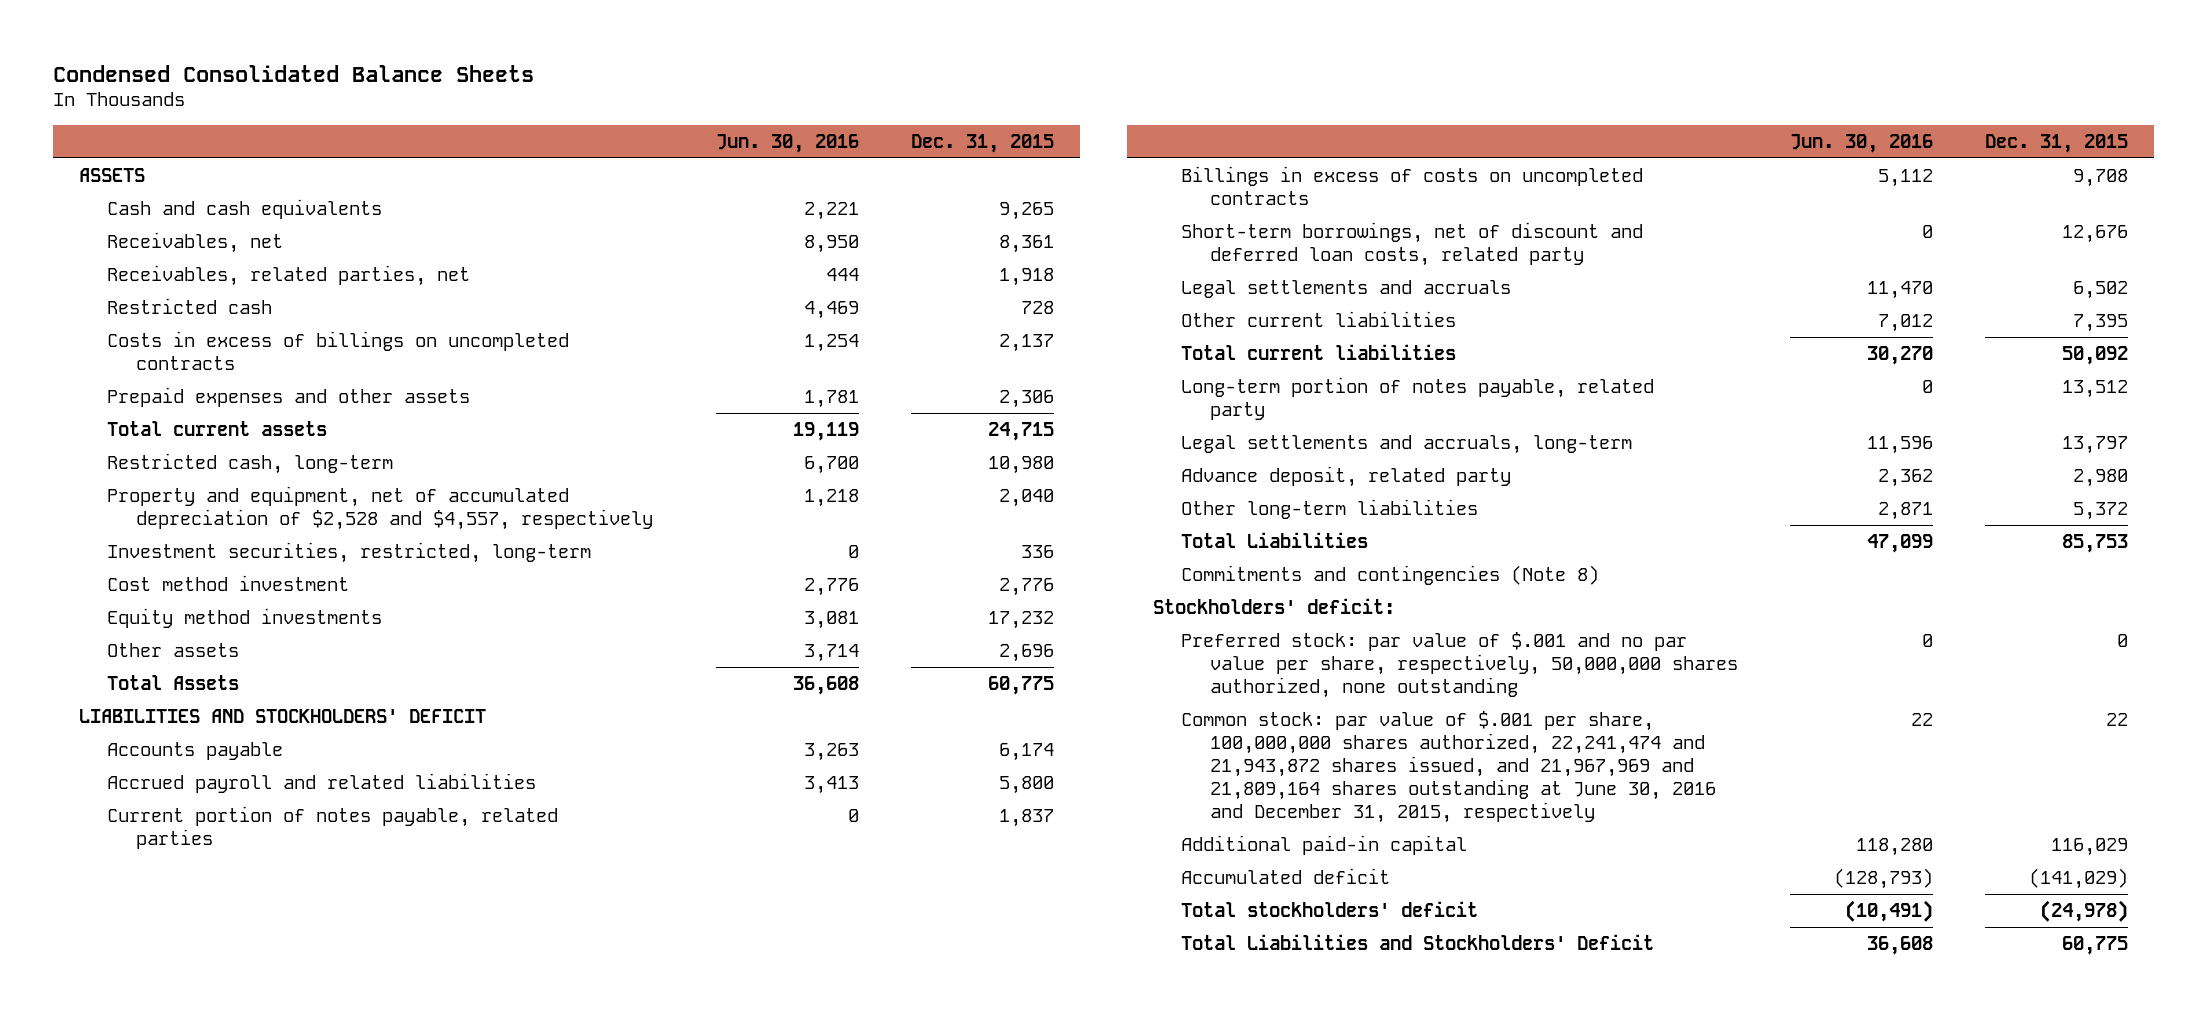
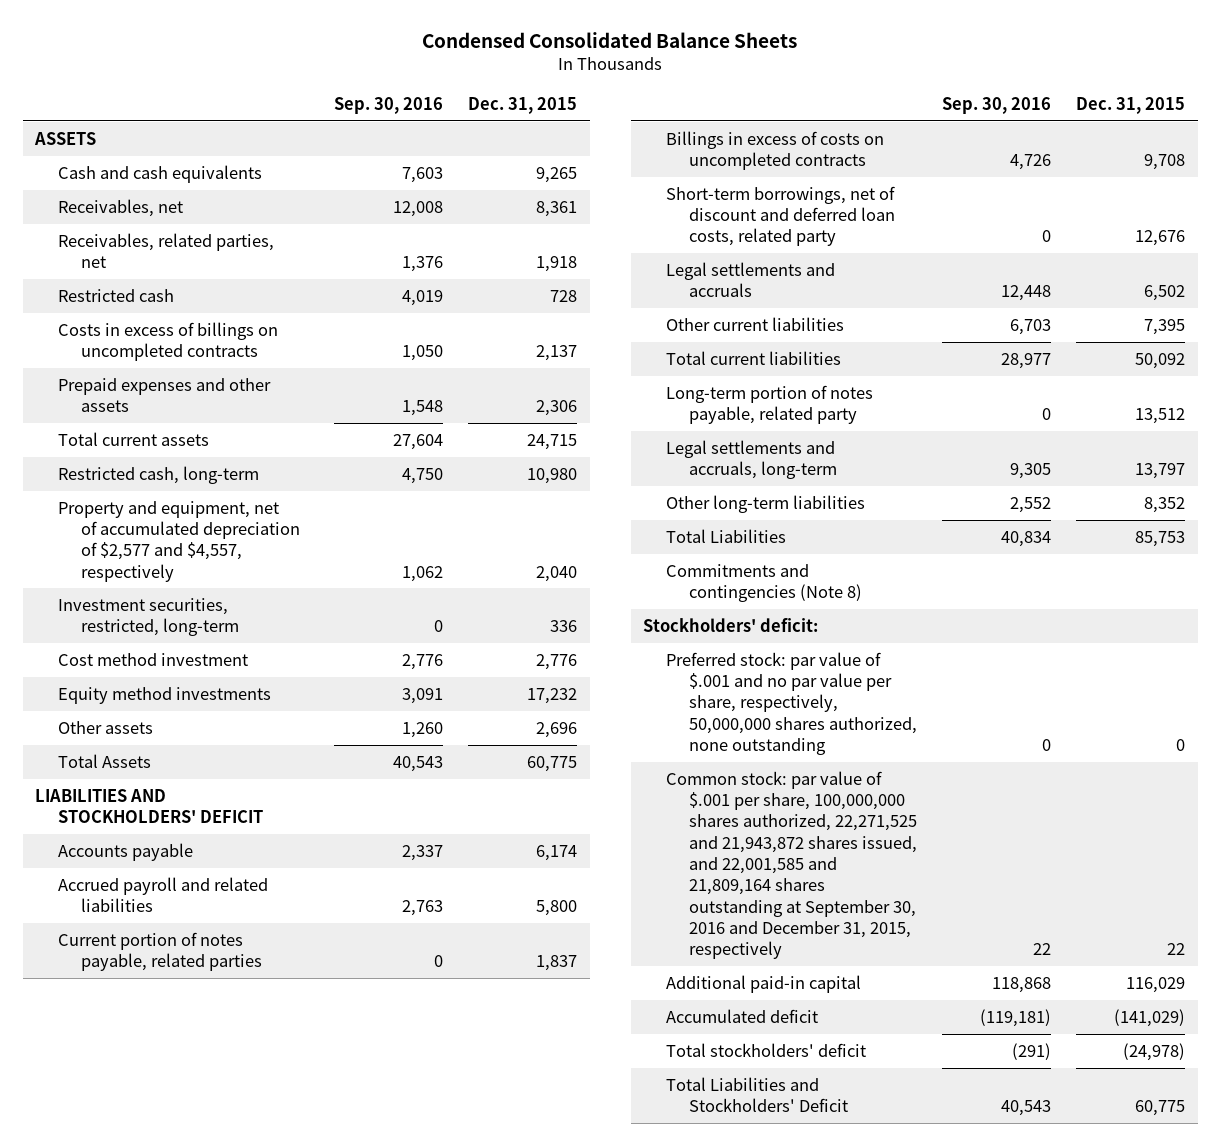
[716,133,860,153] Jun. 30, 2016 -> none
none -> [334,96,444,114] Sep. 30, 2016
[107,485,654,530] Property and equipment, net of accumulated depreciation of $2,528 and $4,557, respectively -> [58,500,301,582] Property and equipment, net of accumulated depreciation of $2,577 and $4,557, respectively
[1181,465,1512,487] Advance deposit, related party -> none
[2072,501,2128,520] 5,372 -> [1144,496,1186,513] 8,352
[1181,710,1716,823] Common stock: par value of $.001 per share, 100,000,000 shares authorized, 22,241,474 and 21,943,872 shares issued, and 21,967,969 and 21,809,164 shares outstanding at June 30, 2016 and December 31, 2015, respectively -> [666,770,918,960] Common stock: par value of $.001 per share, 100,000,000 shares authorized, 22,271,525 and 21,943,872 shares issued, and 22,001,585 and 21,809,164 shares outstanding at September 30, 2016 and December 31, 2015, respectively

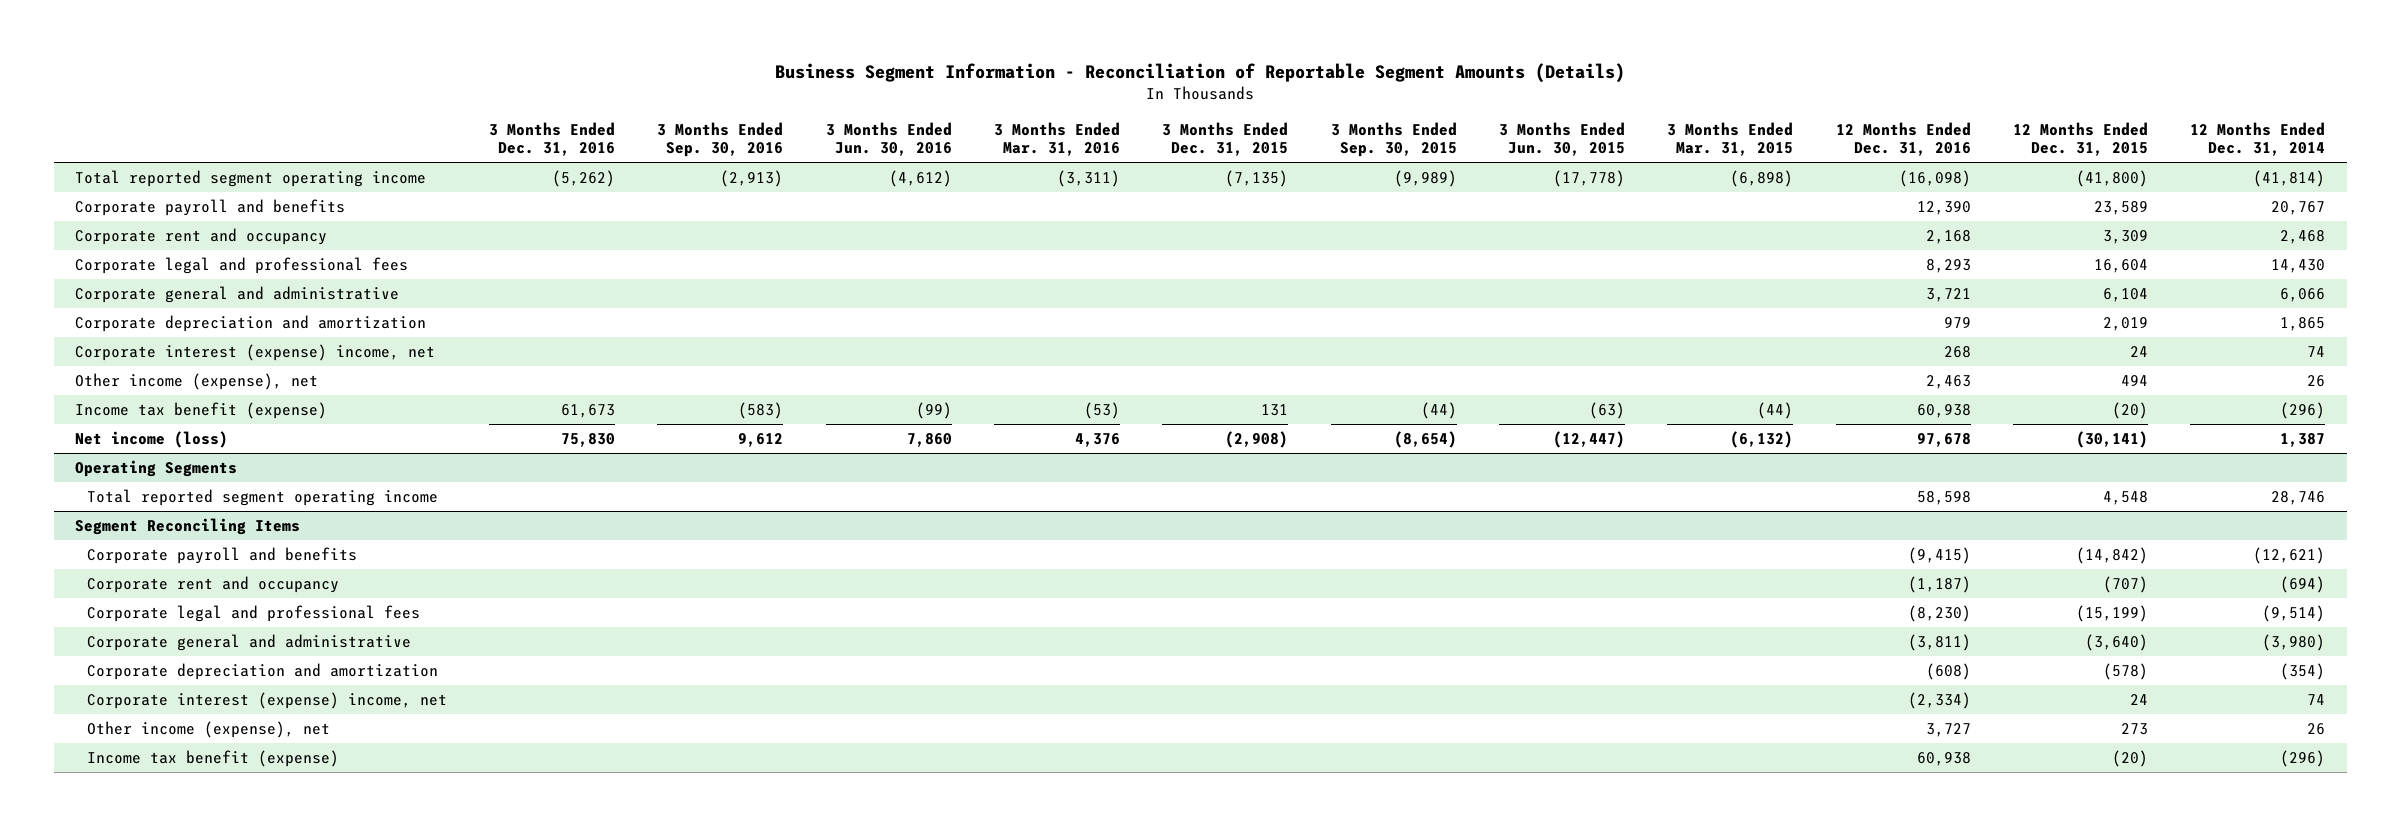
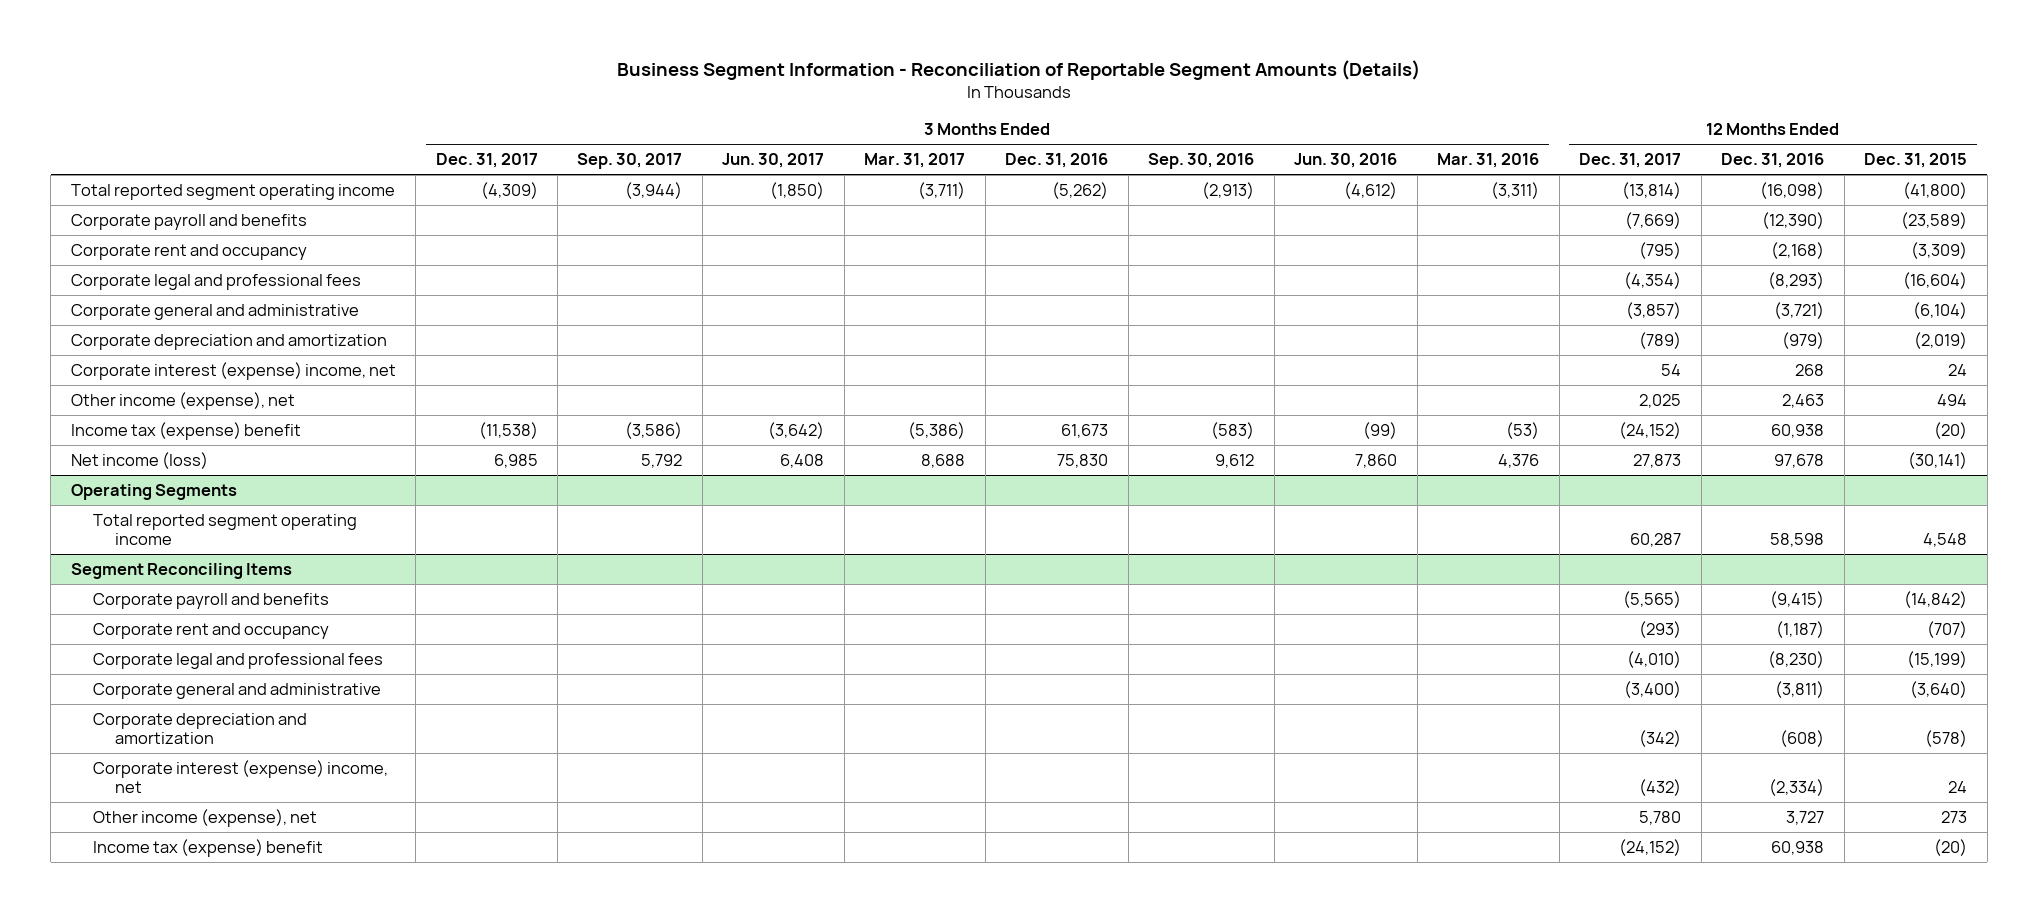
[1162,121,1289,157] 3 Months Ended Dec. 31, 2015 -> none
[1330,121,1457,158] 3 Months Ended Sep. 30, 2015 -> none
[1499,121,1626,157] 3 Months Ended Jun. 30, 2015 -> none
[1667,121,1794,157] 3 Months Ended Mar. 31, 2015 -> none
[2190,121,2326,157] 12 Months Ended Dec. 31, 2014 -> none
none -> [435,153,538,169] Dec. 31, 2017
none -> [577,153,683,170] Sep. 30, 2017
none -> [722,153,825,169] Jun. 30, 2017
none -> [864,153,966,169] Mar. 31, 2017
none -> [1579,153,1682,169] Dec. 31, 2017
[1916,201,1971,216] 12,390 -> [1762,211,1825,229] (12,390)
[2094,201,2149,216] 23,589 -> [1901,211,1968,229] (23,589)
[1925,230,1971,245] 2,168 -> [1771,241,1825,259] (2,168)
[2103,230,2149,245] 3,309 -> [1911,241,1968,259] (3,309)
[1925,259,1971,274] 8,293 -> [1768,271,1825,289] (8,293)
[2094,259,2149,274] 16,604 -> [1903,271,1968,289] (16,604)
[1925,288,1971,303] 3,721 -> [1774,301,1825,319] (3,721)
[2103,288,2149,303] 6,104 -> [1913,301,1968,319] (6,104)
[1943,317,1971,329] 979 -> [1782,331,1825,349] (979)
[2103,317,2149,332] 2,019 -> [1914,331,1968,349] (2,019)
[74,402,327,420] Income tax benefit (expense) -> [70,421,301,440] Income tax (expense) benefit
[86,750,339,768] Income tax benefit (expense) -> [92,838,323,857] Income tax (expense) benefit

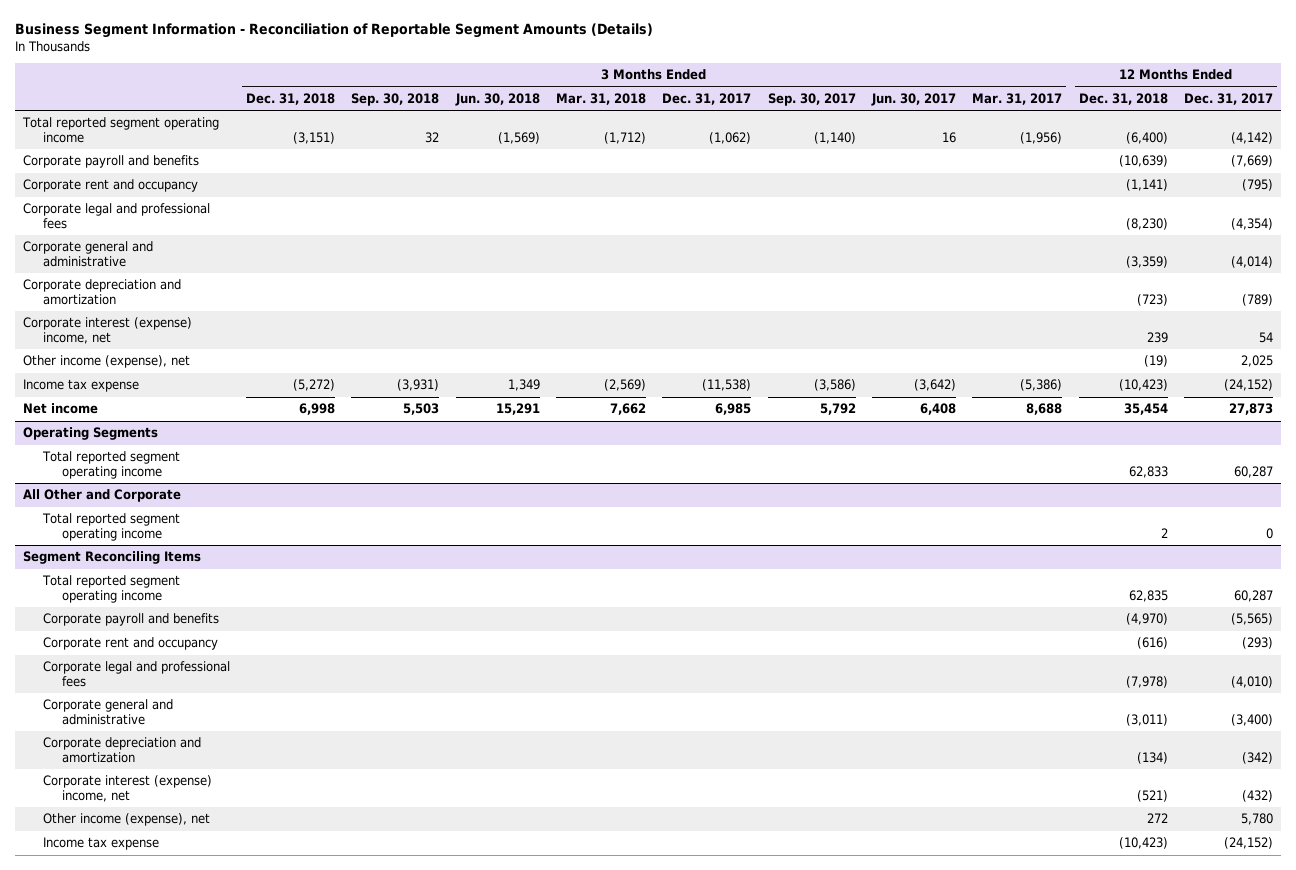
[1005,153,1109,169] Dec. 31, 2016 -> none
[1148,153,1255,170] Sep. 30, 2016 -> none
[1294,153,1398,169] Jun. 30, 2016 -> none
[1437,153,1540,169] Mar. 31, 2016 -> none
[1721,153,1825,169] Dec. 31, 2016 -> none
[1864,153,1968,169] Dec. 31, 2015 -> none
none -> [245,93,335,106] Dec. 31, 2018
none -> [351,93,440,107] Sep. 30, 2018
none -> [454,93,540,107] Jun. 30, 2018
none -> [555,93,646,106] Mar. 31, 2018
none -> [1078,93,1168,106] Dec. 31, 2018
[480,181,538,199] (4,309) -> [709,131,752,144] (1,062)
[625,181,683,199] (3,944) -> [813,131,856,144] (1,140)
[770,181,825,199] (1,850) -> [942,131,957,143] 16
[918,181,966,199] (3,711) -> [1020,131,1063,144] (1,956)
[1622,181,1682,199] (13,814) -> [1231,131,1274,144] (4,142)
[1626,301,1682,319] (3,857) -> [1231,255,1274,268] (4,014)
[70,421,301,440] Income tax (expense) benefit -> [23,379,140,393] Income tax expense
[70,451,208,469] Net income (loss) -> [23,403,99,415] Net income
none -> [23,489,182,503] All Other and Corporate
none -> [41,513,180,541] Total reported segment operating income
none -> [41,575,180,603] Total reported segment operating income
[92,838,323,857] Income tax (expense) benefit -> [42,837,159,851] Income tax expense

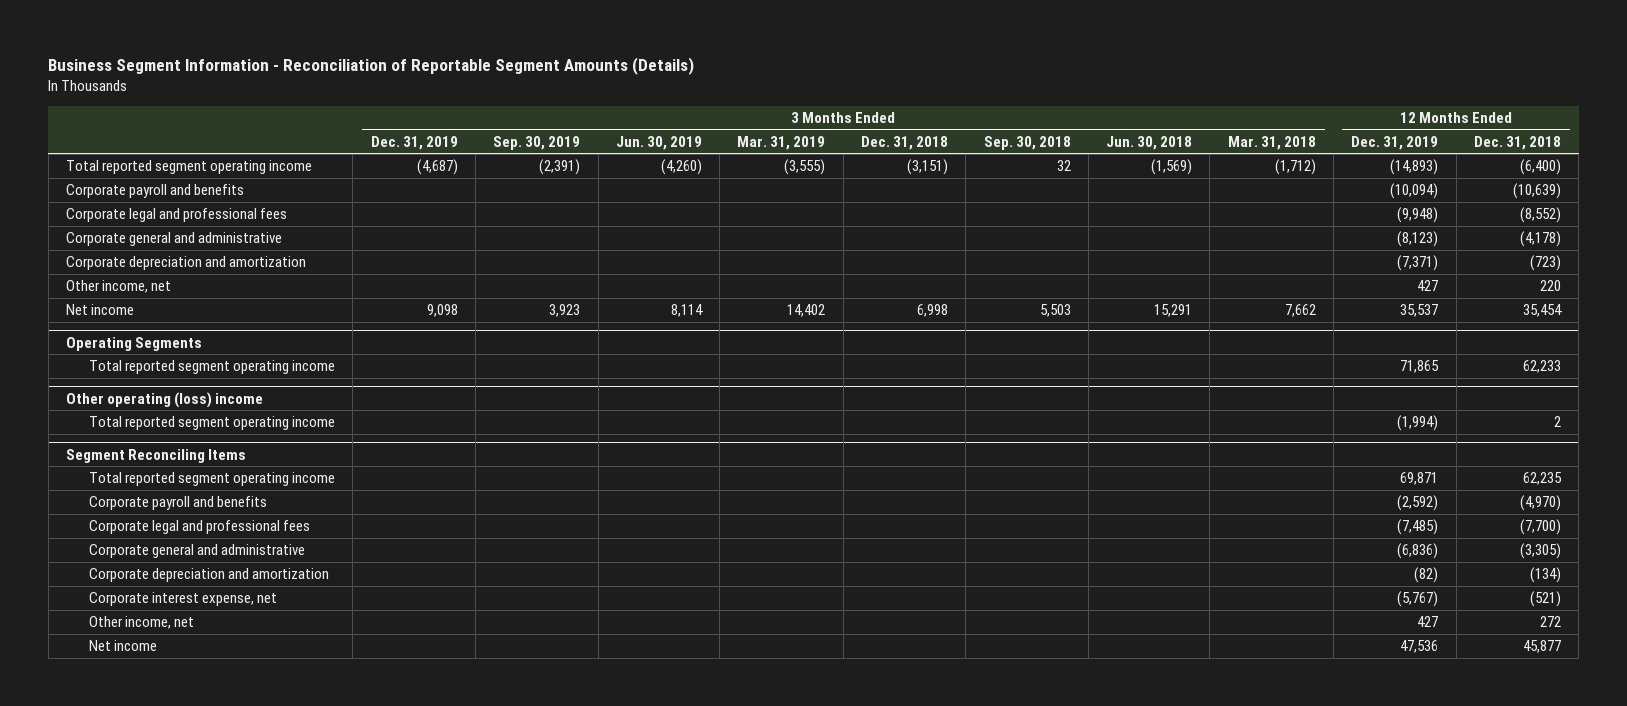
[662,93,752,106] Dec. 31, 2017 -> none
[767,93,856,107] Sep. 30, 2017 -> none
[871,93,957,107] Jun. 30, 2017 -> none
[972,93,1063,106] Mar. 31, 2017 -> none
[1184,93,1274,106] Dec. 31, 2017 -> none
none -> [370,135,458,150] Dec. 31, 2019
none -> [493,135,581,150] Sep. 30, 2019
none -> [615,135,702,150] Jun. 30, 2019
none -> [737,135,826,150] Mar. 31, 2019
none -> [1351,135,1439,150] Dec. 31, 2019
[23,179,199,193] Corporate rent and occupancy -> none
[1125,217,1168,230] (8,230) -> [1519,207,1561,224] (8,552)
[1125,255,1168,268] (3,359) -> [1519,231,1561,248] (4,178)
[23,317,193,344] Corporate interest (expense) income, net -> none
[23,379,140,393] Income tax expense -> none
[23,355,191,369] Other income (expense), net -> [65,280,171,294] Other income, net
[1143,355,1168,368] (19) -> [1539,280,1561,292] 220
[1128,465,1168,478] 62,833 -> [1522,360,1561,374] 62,233
[23,489,182,503] All Other and Corporate -> [65,391,263,408] Other operating (loss) income
[1128,589,1168,602] 62,835 -> [1522,472,1562,486] 62,235
[42,637,218,651] Corporate rent and occupancy -> none
[1125,675,1168,688] (7,978) -> [1519,519,1561,536] (7,700)
[1125,713,1168,726] (3,011) -> [1519,543,1561,560] (3,305)
[42,837,159,851] Income tax expense -> none
[42,775,212,802] Corporate interest (expense) income, net -> [89,592,278,607] Corporate interest expense, net
[42,813,210,827] Other income (expense), net -> [89,616,195,630] Other income, net
none -> [89,640,158,652] Net income

